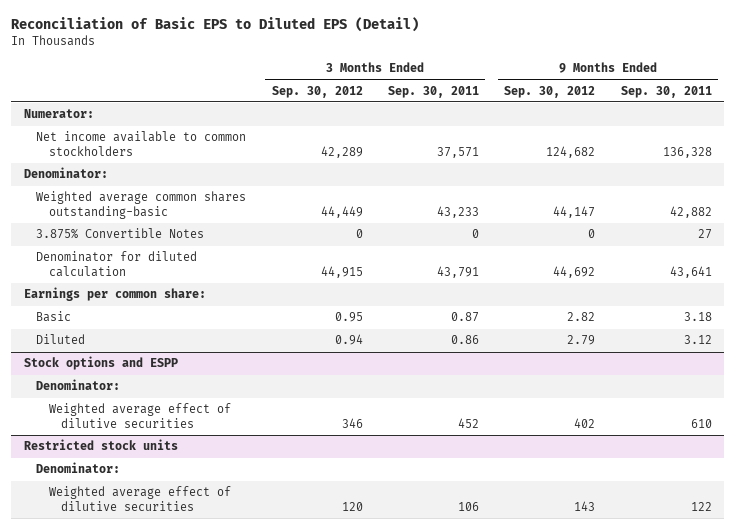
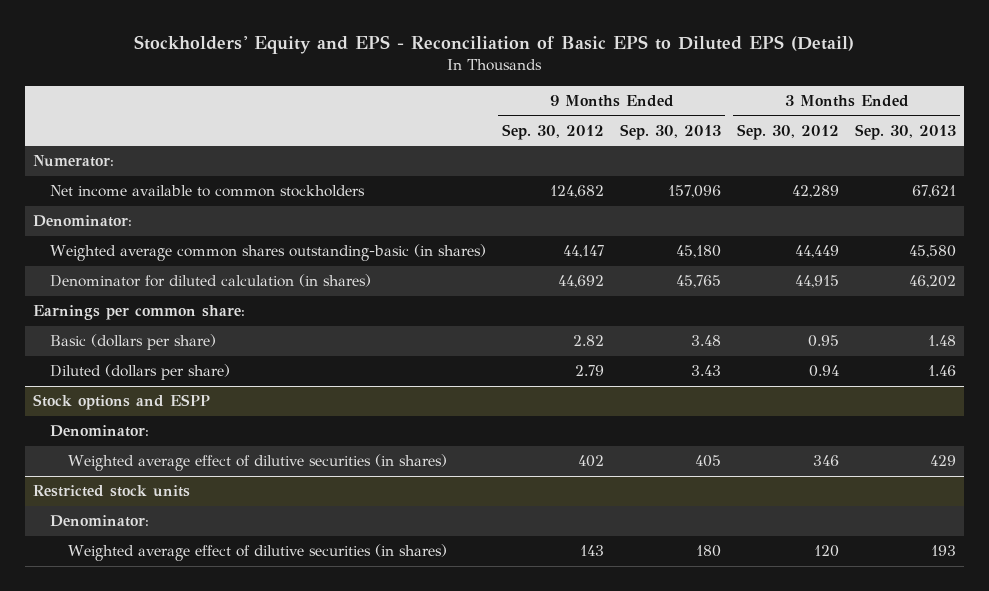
[11,17,420,33] Reconciliation of Basic EPS to Diluted EPS (Detail) -> [134,34,855,54] Stockholders' Equity and EPS - Reconciliation of Basic EPS to Diluted EPS (Detail)
[387,85,479,98] Sep. 30, 2011 -> none
[620,85,712,98] Sep. 30, 2011 -> none
none -> [620,123,722,140] Sep. 30, 2013
none -> [855,123,957,140] Sep. 30, 2013
[36,228,205,240] 3.875% Convertible Notes -> none
[36,191,247,219] Weighted average common shares outstanding-basic -> [50,244,487,262] Weighted average common shares outstanding-basic (in shares)
[36,251,198,277] Denominator for diluted calculation -> [50,274,372,288] Denominator for diluted calculation (in shares)
[36,311,72,323] Basic -> [50,334,217,351] Basic (dollars per share)
[36,334,86,345] Diluted -> [50,364,231,381] Diluted (dollars per share)
[48,403,231,428] Weighted average effect of dilutive securities -> [67,454,447,472] Weighted average effect of dilutive securities (in shares)
[48,486,231,511] Weighted average effect of dilutive securities -> [67,544,447,562] Weighted average effect of dilutive securities (in shares)

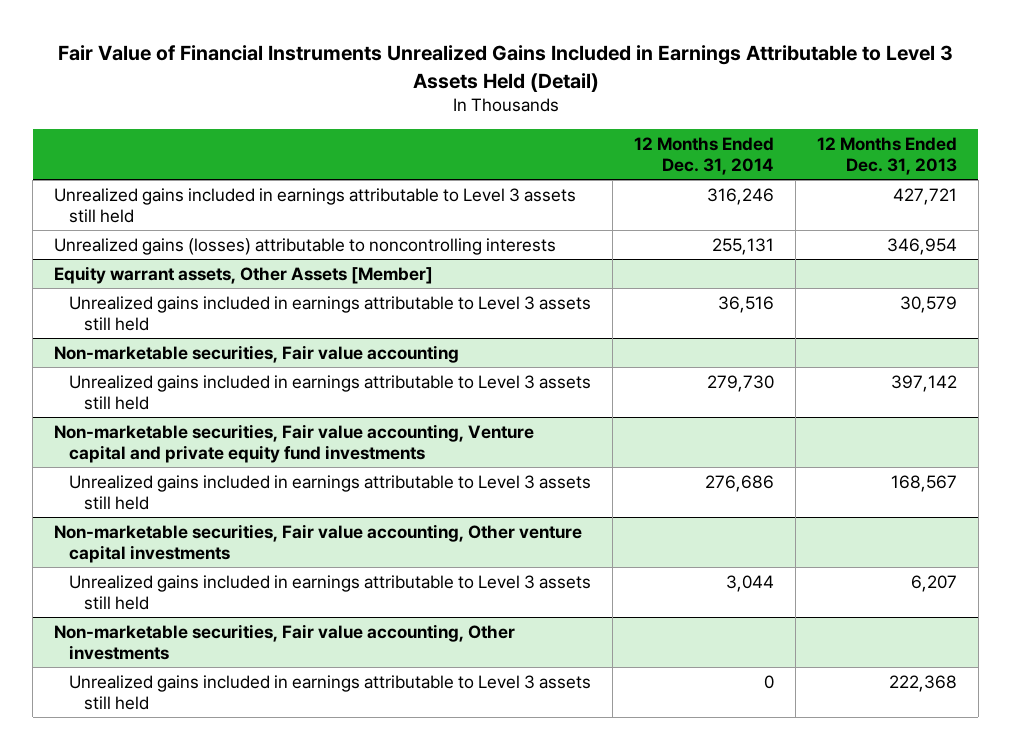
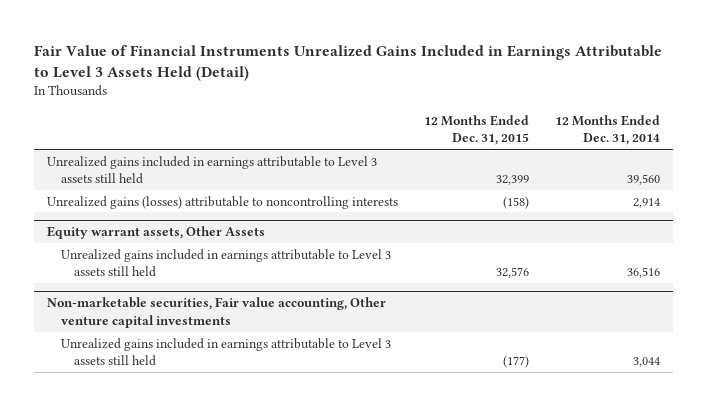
[816,136,957,175] 12 Months Ended Dec. 31, 2013 -> none
none -> [424,114,530,146] 12 Months Ended Dec. 31, 2015
[707,187,775,205] 316,246 -> [627,174,661,186] 39,560
[712,237,775,255] 255,131 -> [633,197,661,208] 2,914
[54,265,434,284] Equity warrant assets, Other Assets [Member] -> [47,226,266,240] Equity warrant assets, Other Assets
[54,344,460,363] Non-marketable securities, Fair value accounting -> none
[69,374,592,410] Unrealized gains included in earnings attributable to Level 3 assets still held -> none
[54,423,535,463] Non-marketable securities, Fair value accounting, Venture capital and private equity fund investments -> none
[69,474,592,510] Unrealized gains included in earnings attributable to Level 3 assets still held -> none
[54,623,516,660] Non-marketable securities, Fair value accounting, Other investments -> none
[69,674,592,710] Unrealized gains included in earnings attributable to Level 3 assets still held -> none

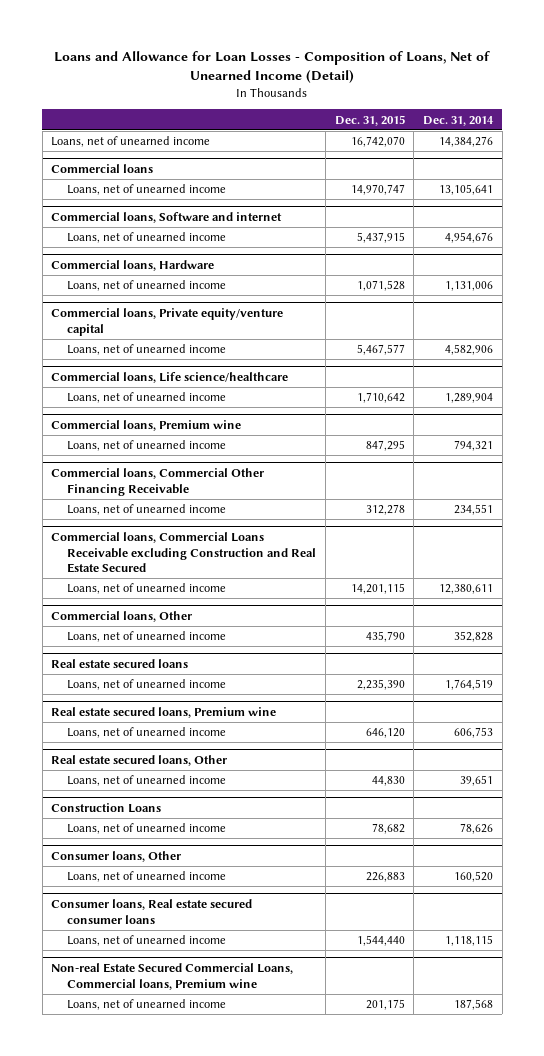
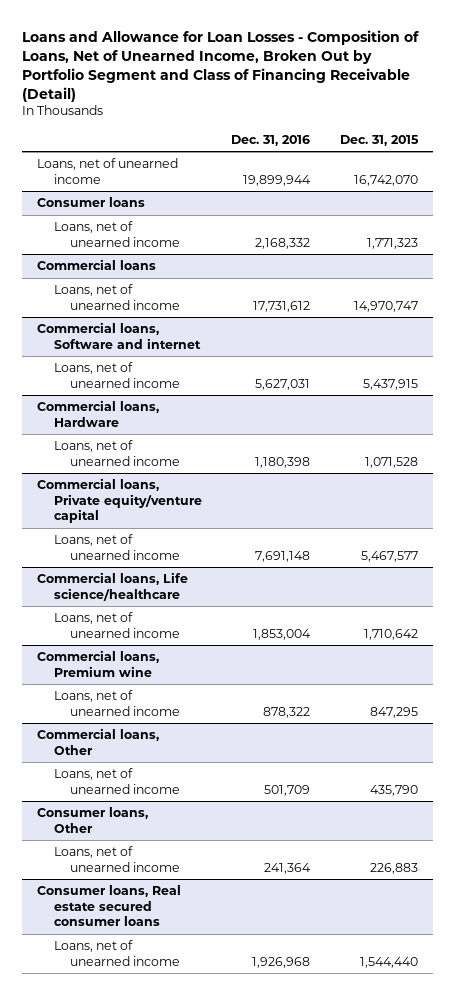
[54,51,491,84] Loans and Allowance for Loan Losses - Composition of Loans, Net of Unearned Income (Detail) -> [22,29,420,102] Loans and Allowance for Loan Losses - Composition of Loans, Net of Unearned Income, Broken Out by Portfolio Segment and Class of Financing Receivable (Detail)
[422,115,494,126] Dec. 31, 2014 -> none
none -> [231,134,311,146] Dec. 31, 2016
none -> [37,197,146,208] Consumer loans
none -> [53,221,180,247] Loans, net of unearned income
[51,467,265,496] Commercial loans, Commercial Other Financing Receivable -> none
[67,504,227,516] Loans, net of unearned income -> none
[51,531,317,574] Commercial loans, Commercial Loans Receivable excluding Construction and Real Estate Secured -> none
[67,583,227,595] Loans, net of unearned income -> none
[51,658,189,668] Real estate secured loans -> none
[67,679,227,691] Loans, net of unearned income -> none
[51,706,277,718] Real estate secured loans, Premium wine -> none
[67,727,227,739] Loans, net of unearned income -> none
[51,754,228,766] Real estate secured loans, Other -> none
[67,775,227,787] Loans, net of unearned income -> none
[51,802,162,813] Construction Loans -> none
[67,823,227,835] Loans, net of unearned income -> none
[51,962,294,990] Non-real Estate Secured Commercial Loans, Commercial loans, Premium wine -> none
[67,999,227,1011] Loans, net of unearned income -> none

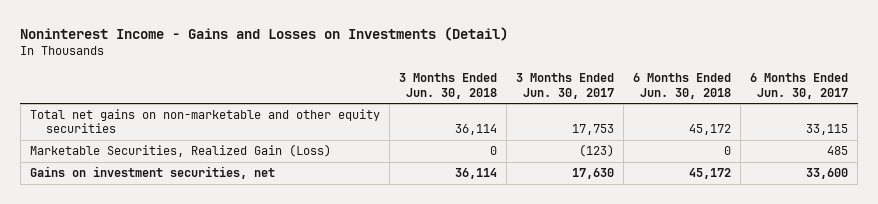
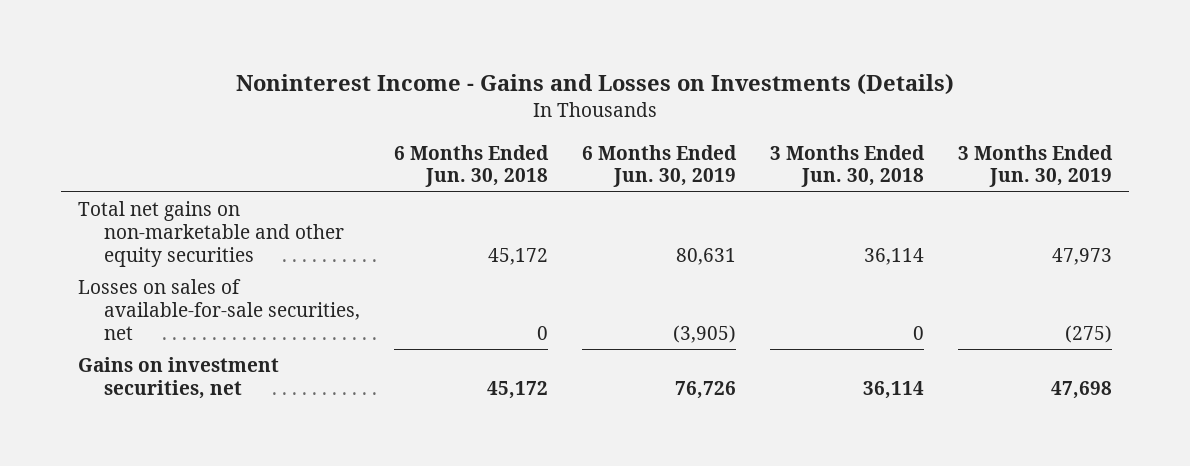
[20,26,509,41] Noninterest Income - Gains and Losses on Investments (Detail) -> [236,73,955,95] Noninterest Income - Gains and Losses on Investments (Details)
[515,73,614,99] 3 Months Ended Jun. 30, 2017 -> none
[749,73,848,99] 6 Months Ended Jun. 30, 2017 -> none
none -> [582,144,738,188] 6 Months Ended Jun. 30, 2019
none -> [958,144,1114,188] 3 Months Ended Jun. 30, 2019
[29,144,331,158] Marketable Securities, Realized Gain (Loss) -> [77,279,361,340] Losses on sales of available-for-sale securities, net

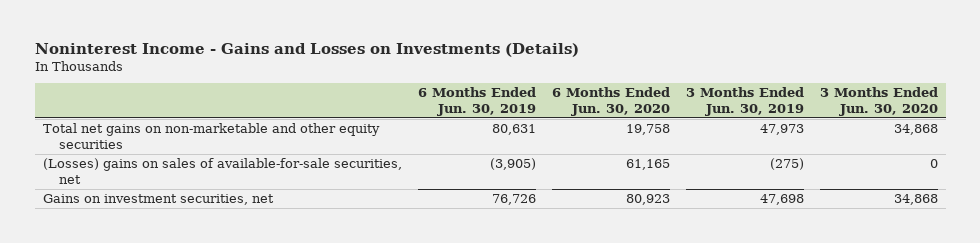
[394,144,550,188] 6 Months Ended Jun. 30, 2018 -> none
[770,144,926,188] 3 Months Ended Jun. 30, 2018 -> none
none -> [551,87,670,116] 6 Months Ended Jun. 30, 2020
none -> [819,87,938,116] 3 Months Ended Jun. 30, 2020
[77,279,361,340] Losses on sales of available-for-sale securities, net -> [42,157,402,184] (Losses) gains on sales of available-for-sale securities, net

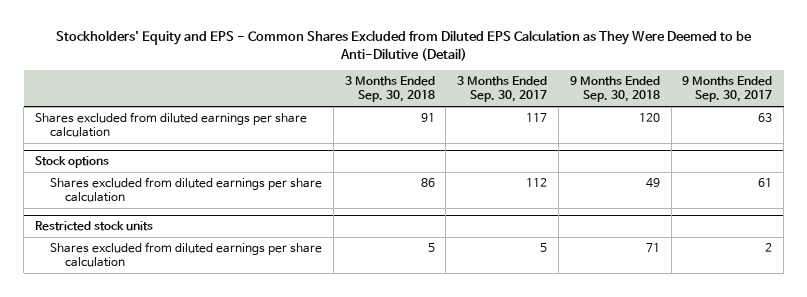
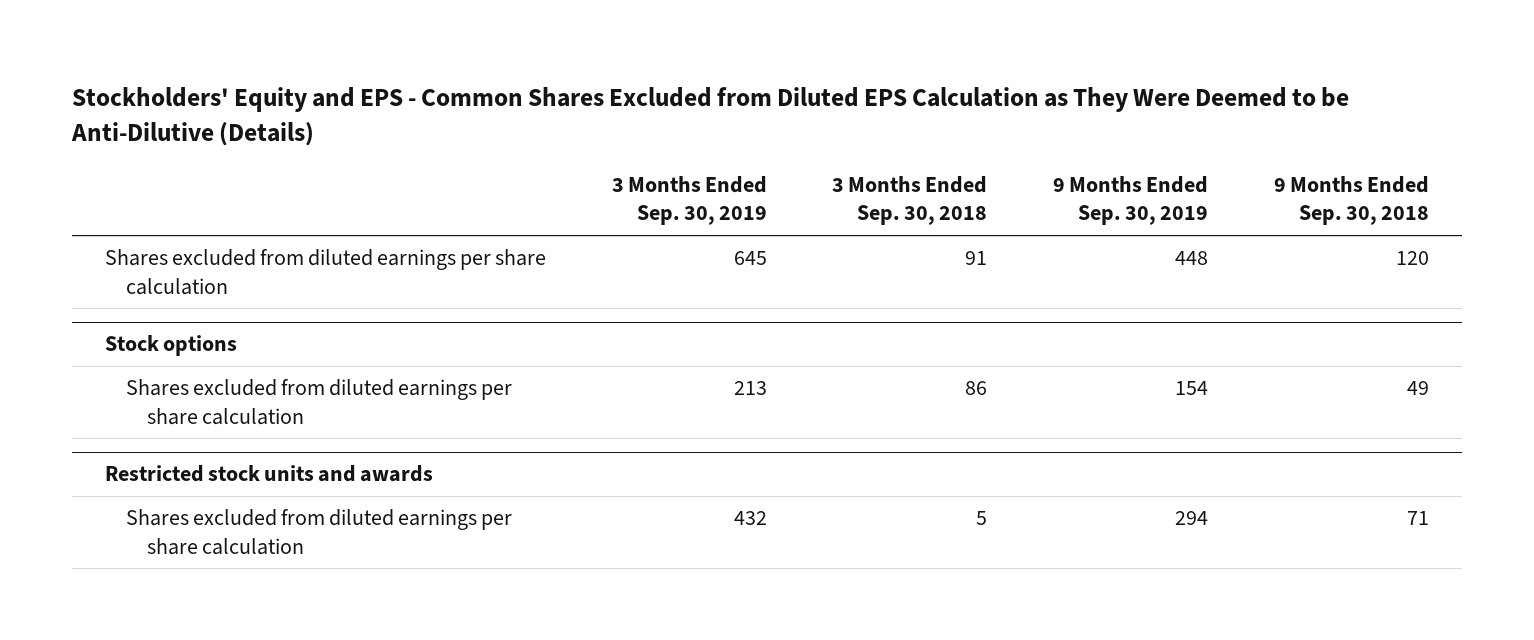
[55,30,752,61] Stockholders' Equity and EPS - Common Shares Excluded from Diluted EPS Calculation as They Were Deemed to be Anti-Dilutive (Detail) -> [71,87,1350,146] Stockholders' Equity and EPS - Common Shares Excluded from Diluted EPS Calculation as They Were Deemed to be Anti-Dilutive (Details)
[457,76,548,103] 3 Months Ended Sep. 30, 2017 -> none
[682,76,773,103] 9 Months Ended Sep. 30, 2017 -> none
none -> [611,176,767,226] 3 Months Ended Sep. 30, 2019
none -> [1053,176,1209,226] 9 Months Ended Sep. 30, 2019
[34,221,153,232] Restricted stock units -> [105,465,434,483] Restricted stock units and awards

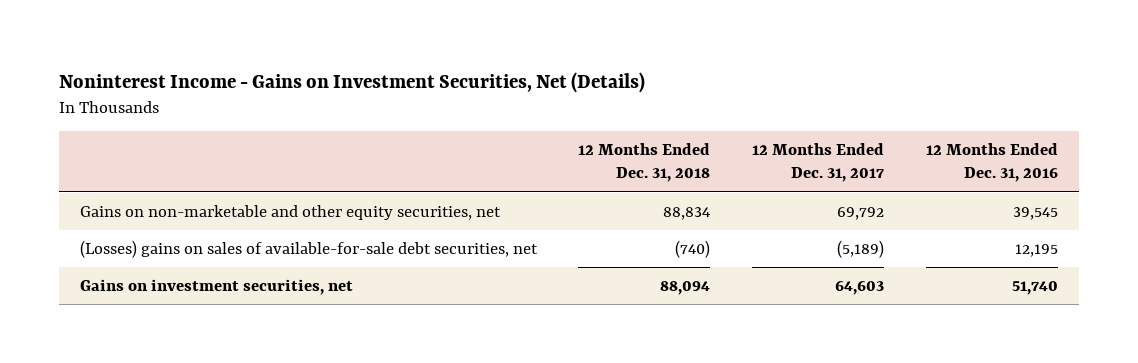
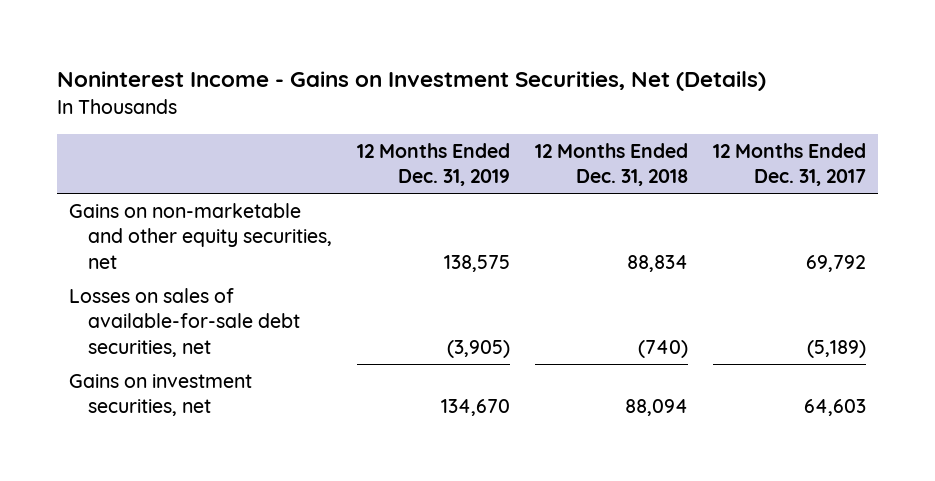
[925,143,1058,183] 12 Months Ended Dec. 31, 2016 -> none
none -> [356,142,510,186] 12 Months Ended Dec. 31, 2019
[79,239,538,258] (Losses) gains on sales of available-for-sale debt securities, net -> [69,288,300,357] Losses on sales of available-for-sale debt securities, net

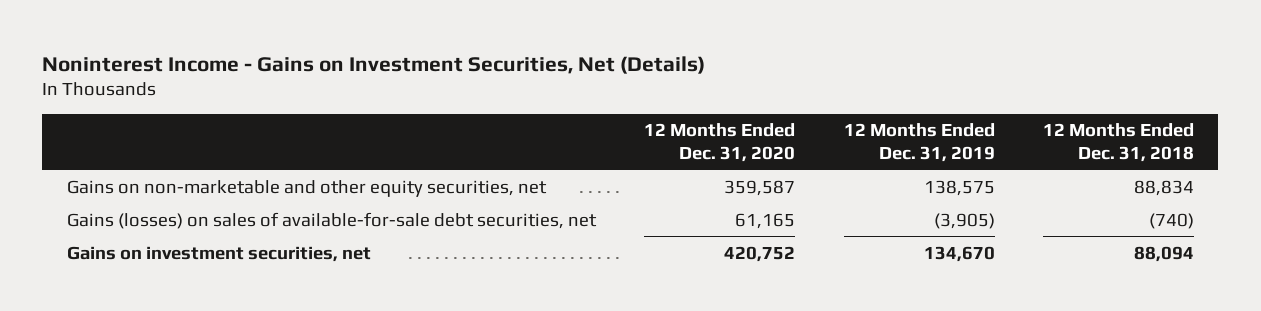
[712,142,866,186] 12 Months Ended Dec. 31, 2017 -> none
none -> [644,123,796,162] 12 Months Ended Dec. 31, 2020
[69,288,300,357] Losses on sales of available-for-sale debt securities, net -> [66,211,597,229] Gains (losses) on sales of available-for-sale debt securities, net

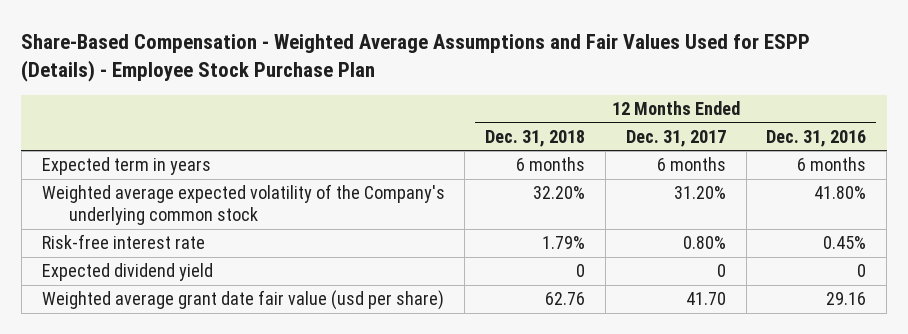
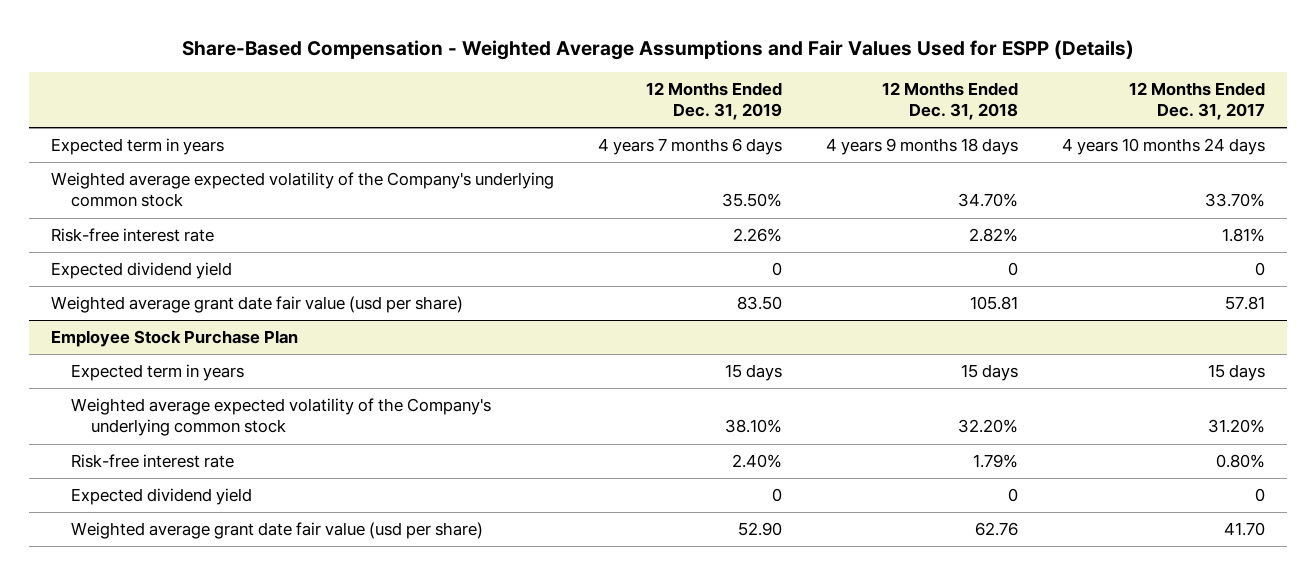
[21,34,811,82] Share-Based Compensation - Weighted Average Assumptions and Fair Values Used for ESPP (Details) - Employee Stock Purchase Plan -> [181,39,1134,60] Share-Based Compensation - Weighted Average Assumptions and Fair Values Used for ESPP (Details)
[766,129,867,147] Dec. 31, 2016 -> none
none -> [645,81,782,121] 12 Months Ended Dec. 31, 2019
[516,157,586,172] 6 months -> [825,138,1018,156] 4 years 9 months 18 days
[656,157,726,172] 6 months -> [1061,138,1265,156] 4 years 10 months 24 days
none -> [50,172,554,208] Weighted average expected volatility of the Company's underlying common stock
none -> [50,228,214,243] Risk-free interest rate
none -> [50,262,232,280] Expected dividend yield
none -> [50,296,463,314] Weighted average grant date fair value (usd per share)
none -> [50,330,298,348] Employee Stock Purchase Plan
none -> [70,364,244,382] Expected term in years

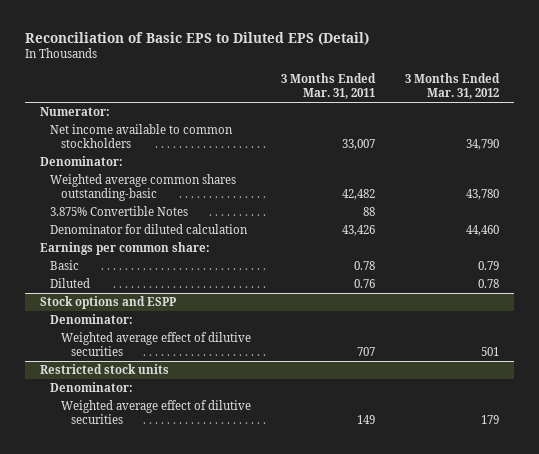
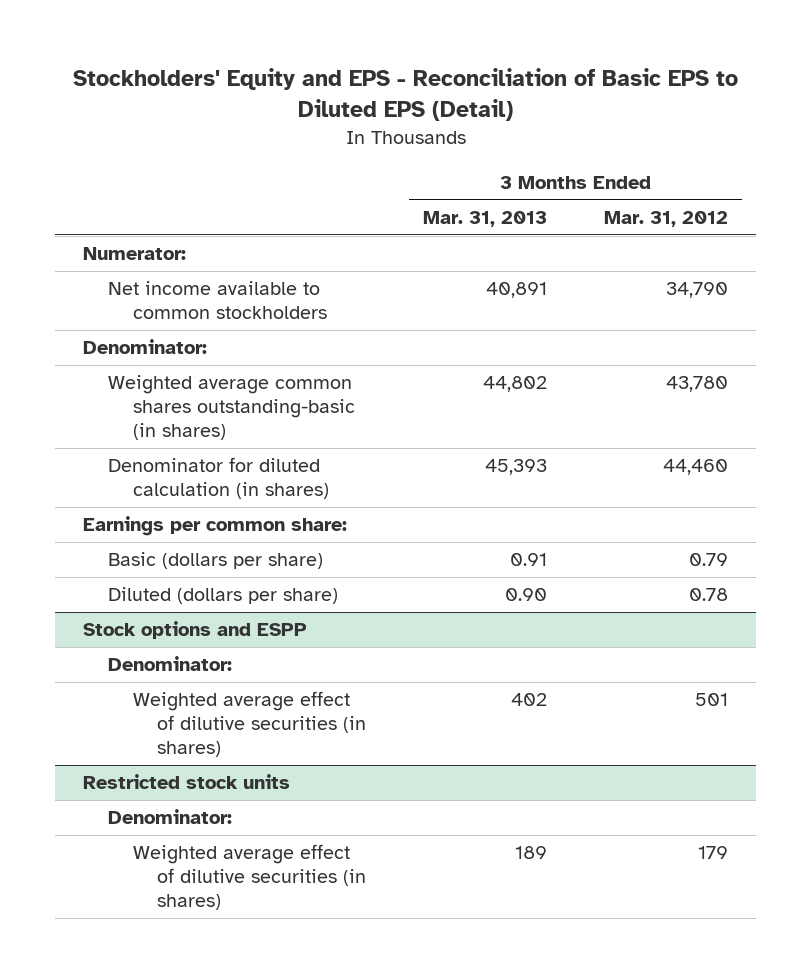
[24,31,369,45] Reconciliation of Basic EPS to Diluted EPS (Detail) -> [72,68,738,122] Stockholders' Equity and EPS - Reconciliation of Basic EPS to Diluted EPS (Detail)
[280,73,376,100] 3 Months Ended Mar. 31, 2011 -> none
none -> [423,210,548,227] Mar. 31, 2013
[50,206,189,217] 3.875% Convertible Notes -> none
[50,174,237,202] Weighted average common shares outstanding-basic -> [108,375,355,441] Weighted average common shares outstanding-basic (in shares)
[50,224,249,235] Denominator for diluted calculation -> [108,457,329,500] Denominator for diluted calculation (in shares)
[50,260,80,271] Basic -> [108,552,324,570] Basic (dollars per share)
[50,278,91,289] Diluted -> [108,587,339,605] Diluted (dollars per share)
[60,332,251,357] Weighted average effect of dilutive securities -> [132,691,367,758] Weighted average effect of dilutive securities (in shares)
[60,400,251,425] Weighted average effect of dilutive securities -> [132,844,367,911] Weighted average effect of dilutive securities (in shares)

